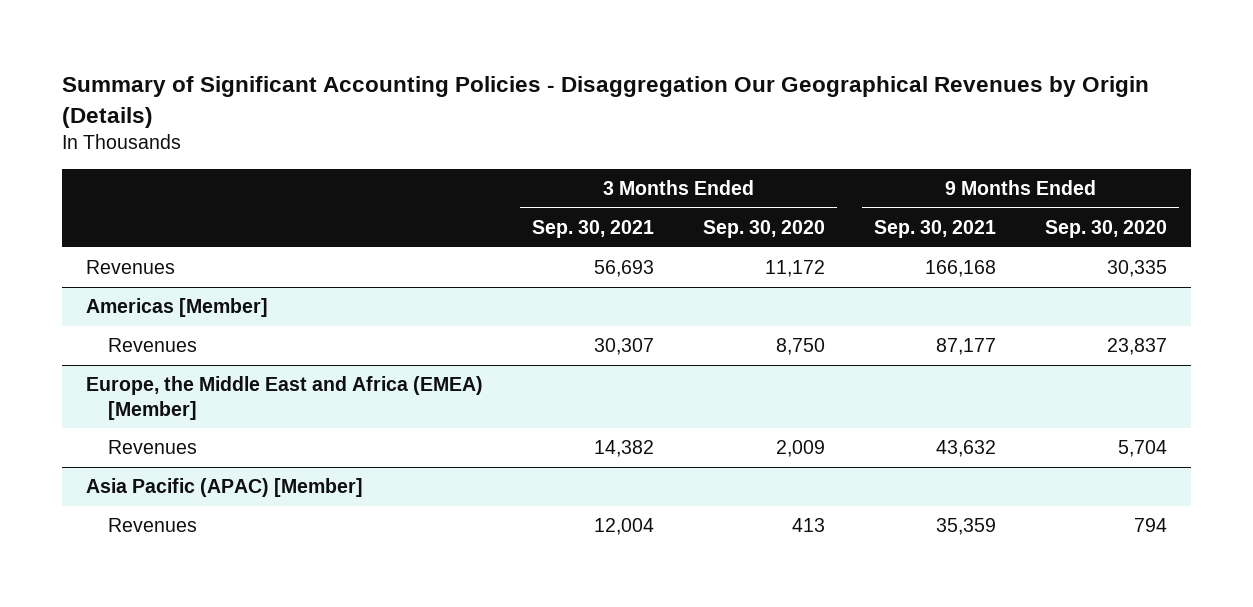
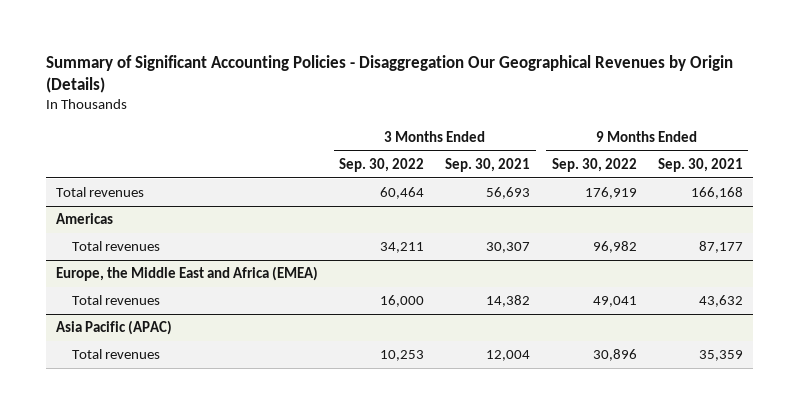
[703,220,826,239] Sep. 30, 2020 -> none
[1044,220,1167,239] Sep. 30, 2020 -> none
none -> [339,158,425,173] Sep. 30, 2022
none -> [551,158,637,173] Sep. 30, 2022
[86,260,176,275] Revenues -> [56,187,145,198] Total revenues
[86,298,269,318] Americas [Member] -> [56,213,114,225] Americas
[108,338,198,353] Revenues -> [72,241,161,252] Total revenues
[86,376,484,420] Europe, the Middle East and Africa (EMEA) [Member] -> [56,266,319,282] Europe, the Middle East and Africa (EMEA)
[108,440,198,455] Revenues -> [72,295,161,306] Total revenues
[86,478,364,498] Asia Pacific (APAC) [Member] -> [56,320,173,336] Asia Pacific (APAC)
[108,518,198,533] Revenues -> [72,349,161,360] Total revenues

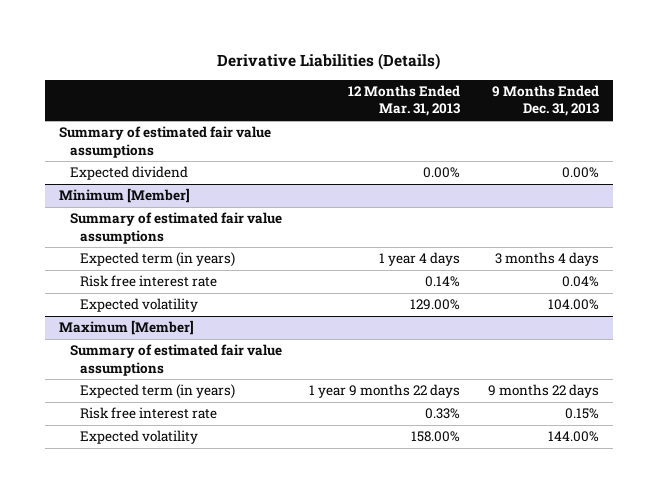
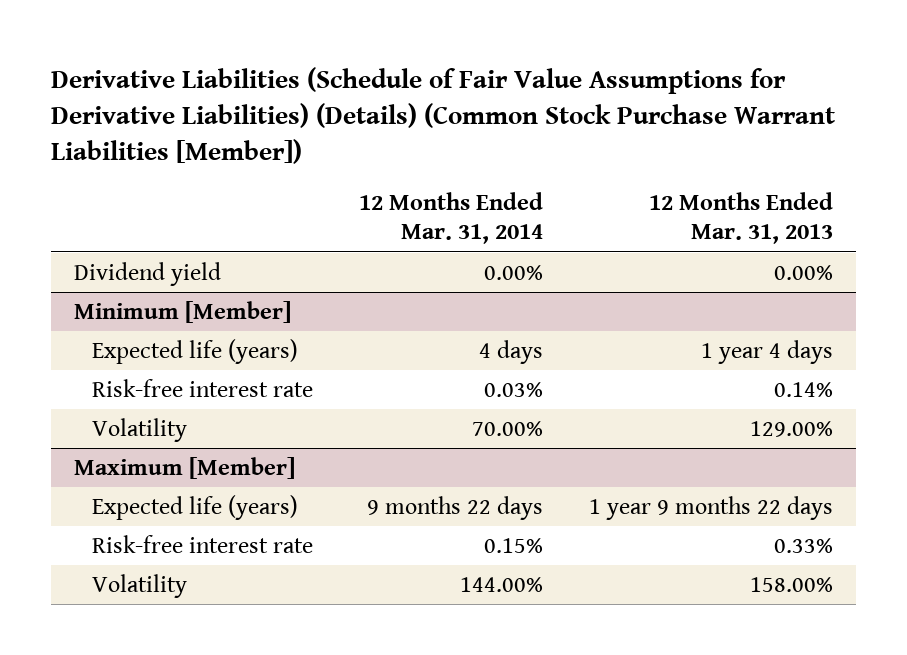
[217,53,441,71] Derivative Liabilities (Details) -> [51,66,836,165] Derivative Liabilities (Schedule of Fair Value Assumptions for Derivative Liabilities) (Details) (Common Stock Purchase Warrant Liabilities [Member])
[492,85,600,117] 9 Months Ended Dec. 31, 2013 -> none
none -> [358,192,543,245] 12 Months Ended Mar. 31, 2014
[59,126,272,158] Summary of estimated fair value assumptions -> none
[69,166,188,181] Expected dividend -> [74,261,222,286] Dividend yield
[69,212,282,244] Summary of estimated fair value assumptions -> none
[79,252,235,268] Expected term (in years) -> [91,338,298,364] Expected life (years)
[79,275,217,288] Risk free interest rate -> [91,378,313,397] Risk-free interest rate
[79,298,198,313] Expected volatility -> [91,417,187,442] Volatility
[69,344,282,376] Summary of estimated fair value assumptions -> none
[79,384,235,400] Expected term (in years) -> [91,494,298,520] Expected life (years)
[79,407,217,420] Risk free interest rate -> [91,534,313,553] Risk-free interest rate
[79,430,198,445] Expected volatility -> [91,573,187,598] Volatility

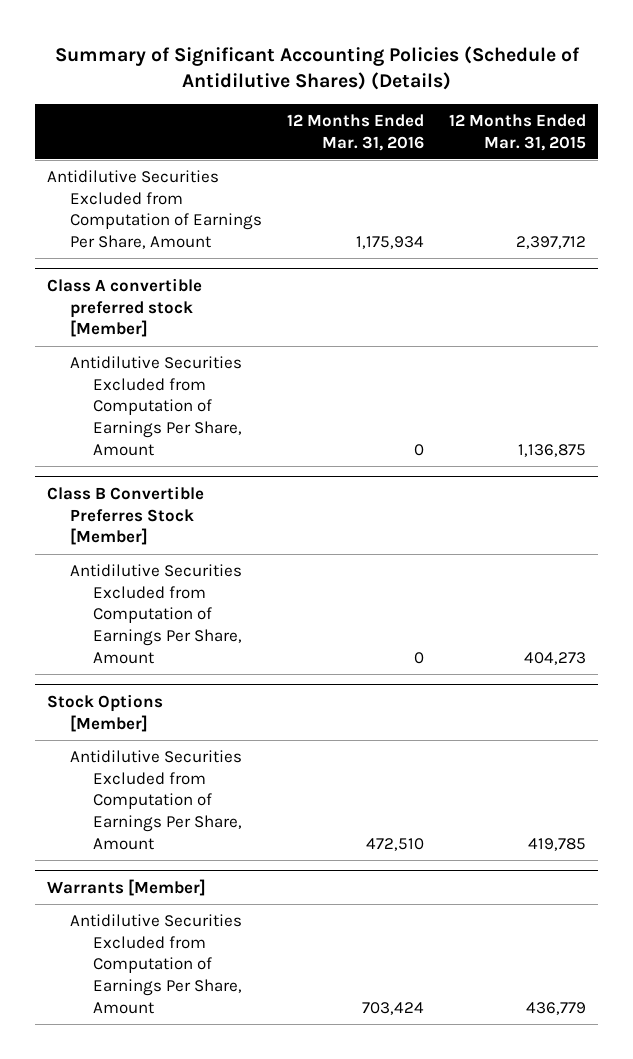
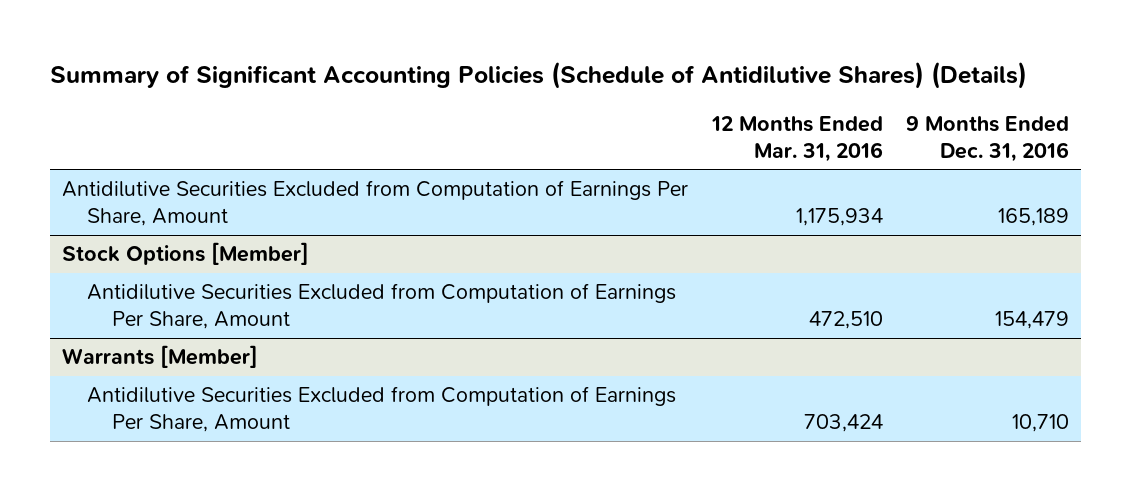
[448,113,586,151] 12 Months Ended Mar. 31, 2015 -> none
none -> [906,115,1070,162] 9 Months Ended Dec. 31, 2016
[47,277,203,338] Class A convertible preferred stock [Member] -> none
[70,355,243,457] Antidilutive Securities Excluded from Computation of Earnings Per Share, Amount -> none
[47,485,205,546] Class B Convertible Preferres Stock [Member] -> none
[70,563,243,665] Antidilutive Securities Excluded from Computation of Earnings Per Share, Amount -> none

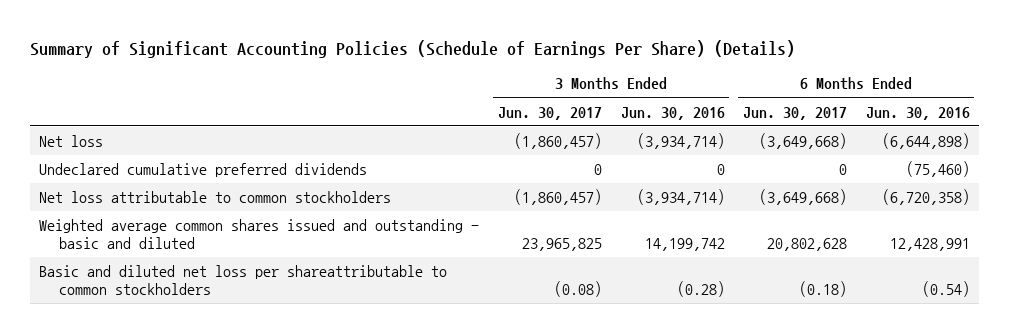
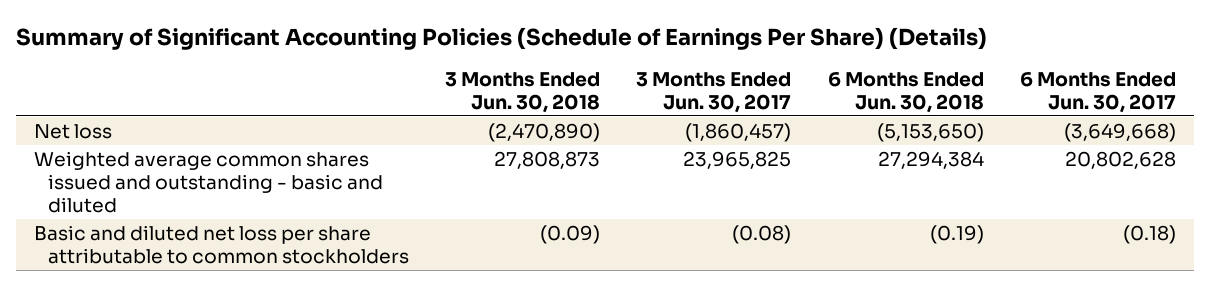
[620,106,725,120] Jun. 30, 2016 -> none
[865,106,970,120] Jun. 30, 2016 -> none
none -> [444,71,600,113] 3 Months Ended Jun. 30, 2018
none -> [827,71,984,113] 6 Months Ended Jun. 30, 2018
[39,163,368,178] Undeclared cumulative preferred dividends -> none
[39,191,392,204] Net loss attributable to common stockholders -> none
[39,265,448,296] Basic and diluted net loss per shareattributable to common stockholders -> [33,225,409,264] Basic and diluted net loss per share attributable to common stockholders

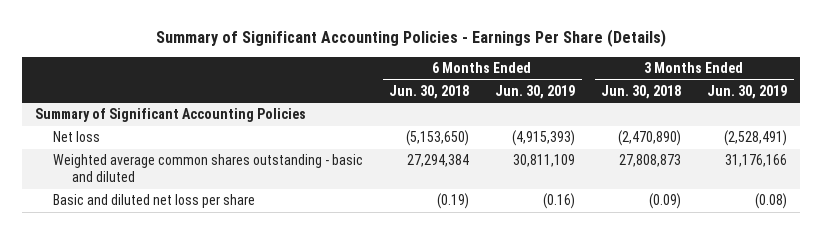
[15,27,987,51] Summary of Significant Accounting Policies (Schedule of Earnings Per Share) (Details) -> [156,29,667,48] Summary of Significant Accounting Policies - Earnings Per Share (Details)
[636,71,792,113] 3 Months Ended Jun. 30, 2017 -> none
[1019,71,1176,113] 6 Months Ended Jun. 30, 2017 -> none
none -> [495,84,576,99] Jun. 30, 2019
none -> [707,84,788,99] Jun. 30, 2019
none -> [34,108,306,123] Summary of Significant Accounting Policies
[33,151,383,213] Weighted average common shares issued and outstanding - basic and diluted -> [53,154,364,183] Weighted average common shares outstanding - basic and diluted
[33,225,409,264] Basic and diluted net loss per share attributable to common stockholders -> [53,194,256,209] Basic and diluted net loss per share

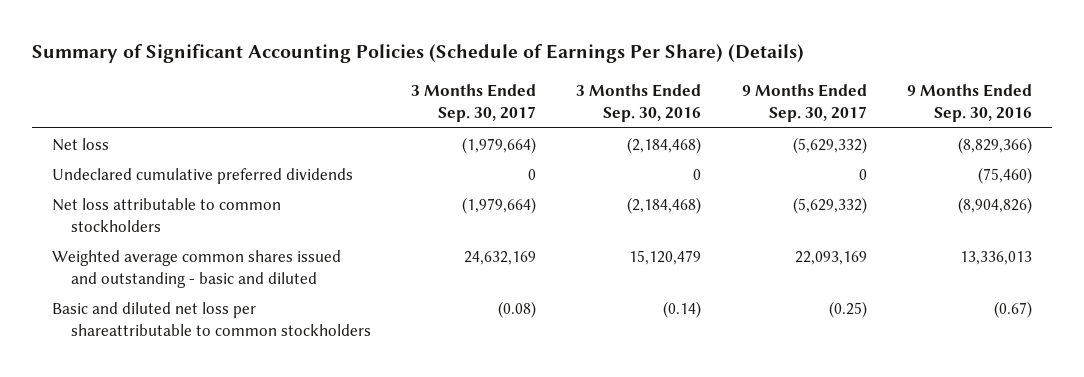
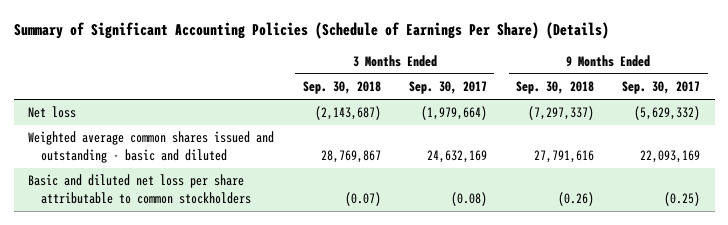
[576,84,702,123] 3 Months Ended Sep. 30, 2016 -> none
[906,84,1032,123] 9 Months Ended Sep. 30, 2016 -> none
none -> [302,81,381,95] Sep. 30, 2018
none -> [515,81,594,95] Sep. 30, 2018
[51,167,353,184] Undeclared cumulative preferred dividends -> none
[51,197,281,232] Net loss attributable to common stockholders -> none
[51,301,371,336] Basic and diluted net loss per shareattributable to common stockholders -> [27,174,251,204] Basic and diluted net loss per share attributable to common stockholders

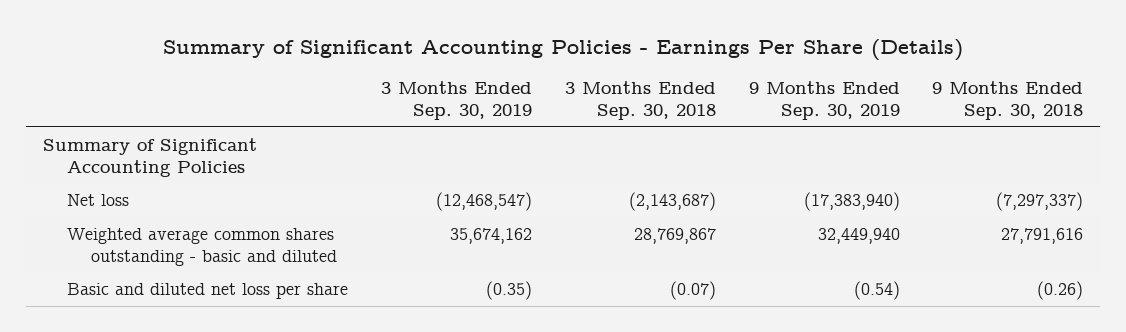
[13,21,609,39] Summary of Significant Accounting Policies (Schedule of Earnings Per Share) (Details) -> [163,38,964,61] Summary of Significant Accounting Policies - Earnings Per Share (Details)
[409,81,488,95] Sep. 30, 2017 -> none
[622,81,701,95] Sep. 30, 2017 -> none
none -> [380,81,532,121] 3 Months Ended Sep. 30, 2019
none -> [748,81,900,121] 9 Months Ended Sep. 30, 2019
none -> [42,137,257,177] Summary of Significant Accounting Policies
[27,131,274,163] Weighted average common shares issued and outstanding - basic and diluted -> [67,227,338,266] Weighted average common shares outstanding - basic and diluted
[27,174,251,204] Basic and diluted net loss per share attributable to common stockholders -> [67,282,349,299] Basic and diluted net loss per share

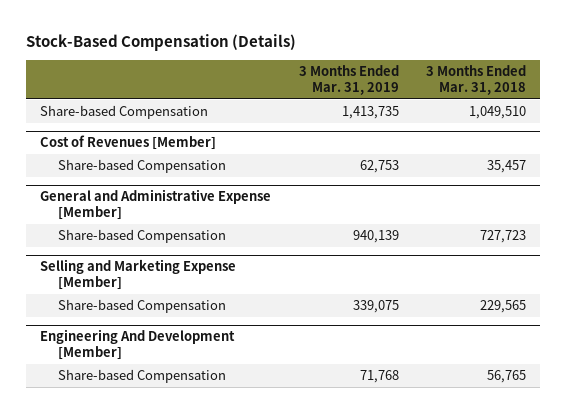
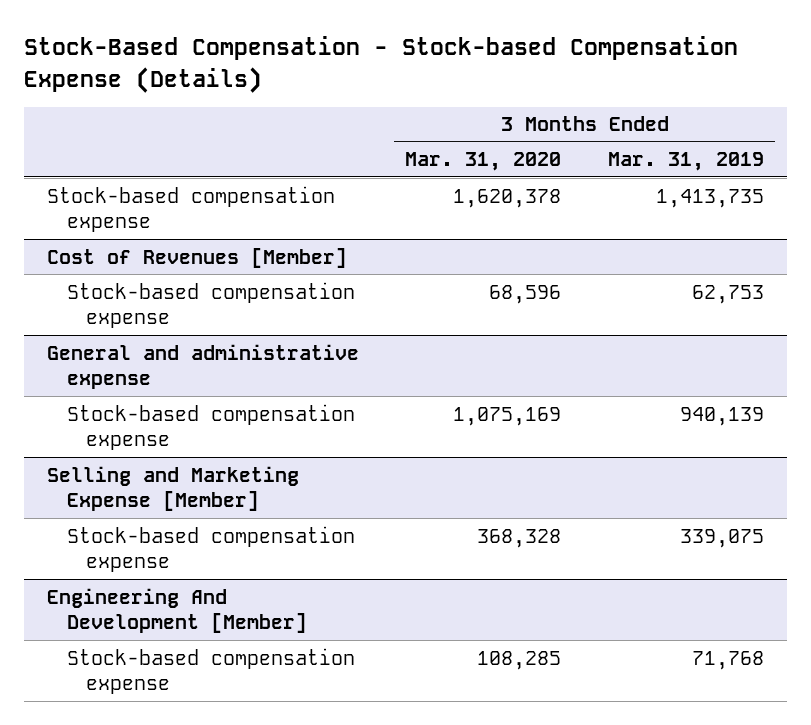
[26,33,297,51] Stock-Based Compensation (Details) -> [23,36,738,93] Stock-Based Compensation - Stock-based Compensation Expense (Details)
[426,64,527,95] 3 Months Ended Mar. 31, 2018 -> none
none -> [405,152,562,172] Mar. 31, 2020
[40,105,209,120] Share-based Compensation -> [47,185,336,233] Stock-based compensation expense
[58,159,227,174] Share-based Compensation -> [66,281,355,329] Stock-based compensation expense
[40,189,272,221] General and Administrative Expense [Member] -> [47,343,360,390] General and administrative expense
[58,229,227,244] Share-based Compensation -> [66,403,355,451] Stock-based compensation expense
[58,299,227,314] Share-based Compensation -> [66,525,355,573] Stock-based compensation expense
[58,369,227,384] Share-based Compensation -> [66,647,355,695] Stock-based compensation expense

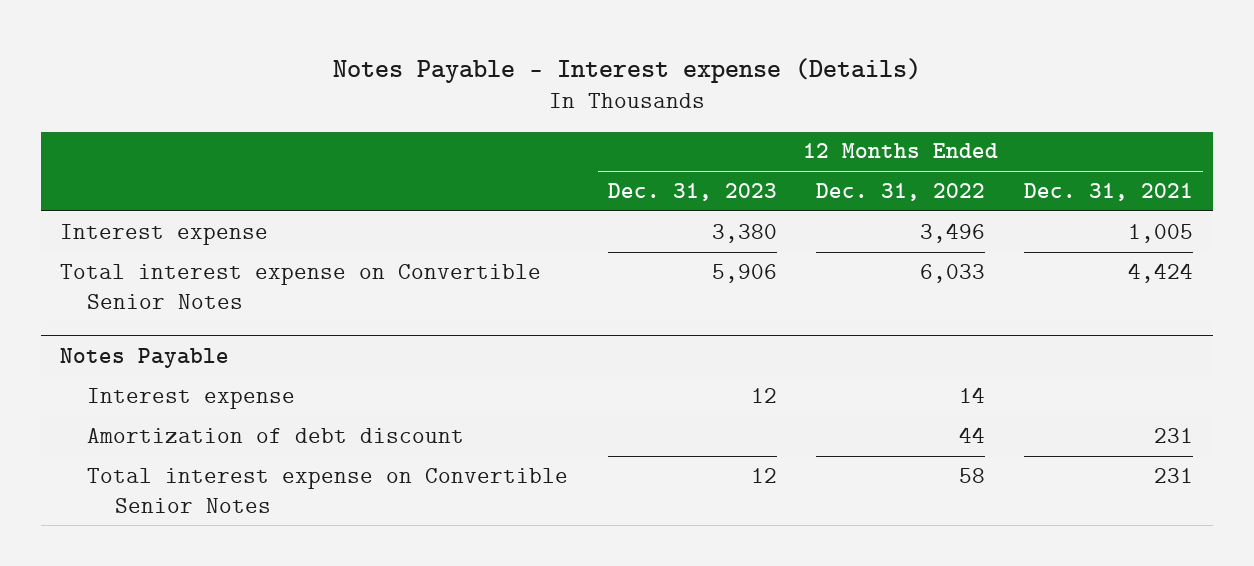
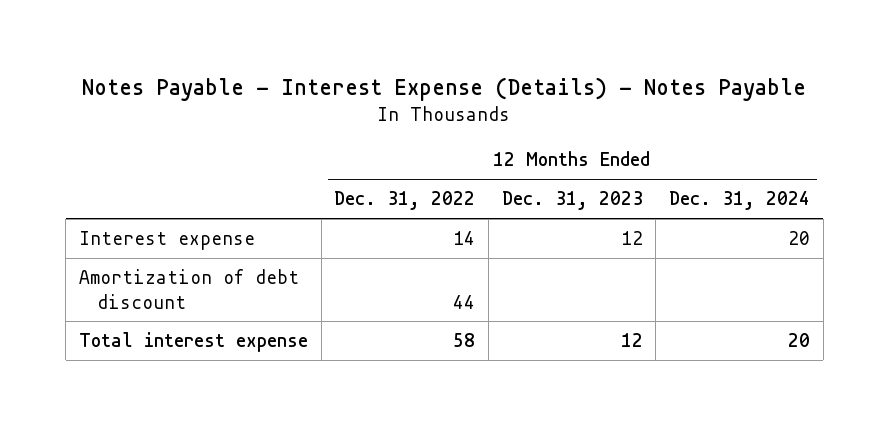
[332,57,921,83] Notes Payable - Interest expense (Details) -> [82,77,807,102] Notes Payable - Interest Expense (Details) - Notes Payable
[1024,183,1194,202] Dec. 31, 2021 -> none
none -> [669,191,811,211] Dec. 31, 2024
[60,223,269,245] Interest expense -> none
[60,263,542,309] Total interest expense on Convertible Senior Notes -> none
[60,347,230,368] Notes Payable -> none
[87,467,569,513] Total interest expense on Convertible Senior Notes -> [78,332,308,353] Total interest expense

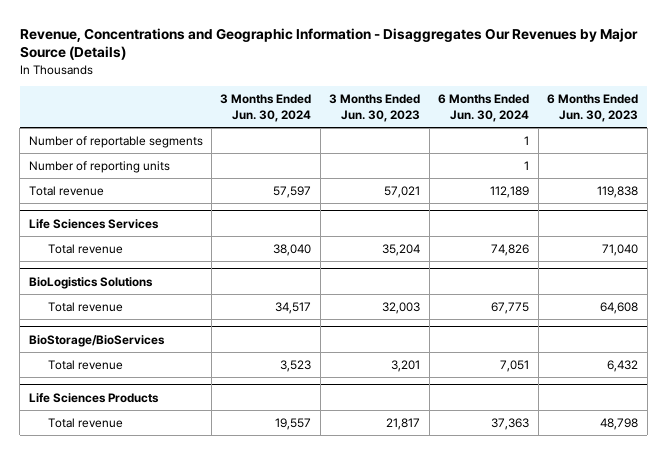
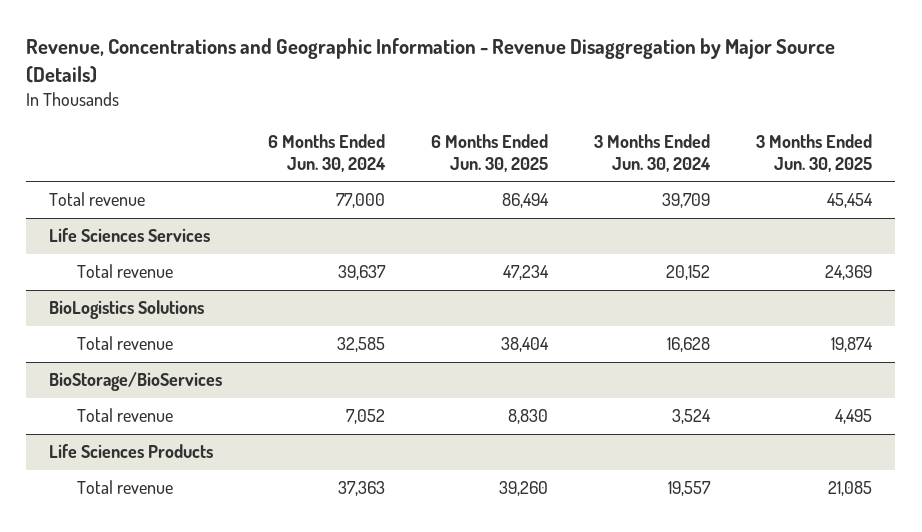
[19,27,638,61] Revenue, Concentrations and Geographic Information - Disaggregates Our Revenues by Major Source (Details) -> [26,38,836,83] Revenue, Concentrations and Geographic Information - Revenue Disaggregation by Major Source (Details)
[329,94,421,122] 3 Months Ended Jun. 30, 2023 -> none
[547,94,639,122] 6 Months Ended Jun. 30, 2023 -> none
none -> [431,133,549,172] 6 Months Ended Jun. 30, 2025
none -> [756,133,873,172] 3 Months Ended Jun. 30, 2025
[28,136,203,149] Number of reportable segments -> none
[28,161,170,174] Number of reporting units -> none
[273,186,312,199] 57,597 -> [662,193,711,209] 39,709
[490,186,530,199] 112,189 -> [336,193,386,209] 77,000
[273,244,312,257] 38,040 -> [666,265,711,281] 20,152
[491,244,530,257] 74,826 -> [338,265,387,281] 39,637
[275,302,312,315] 34,517 -> [667,337,711,353] 16,628
[491,302,530,315] 67,775 -> [337,337,386,353] 32,585
[280,360,312,373] 3,523 -> [672,409,712,425] 3,524
[500,360,530,373] 7,051 -> [346,409,386,425] 7,052

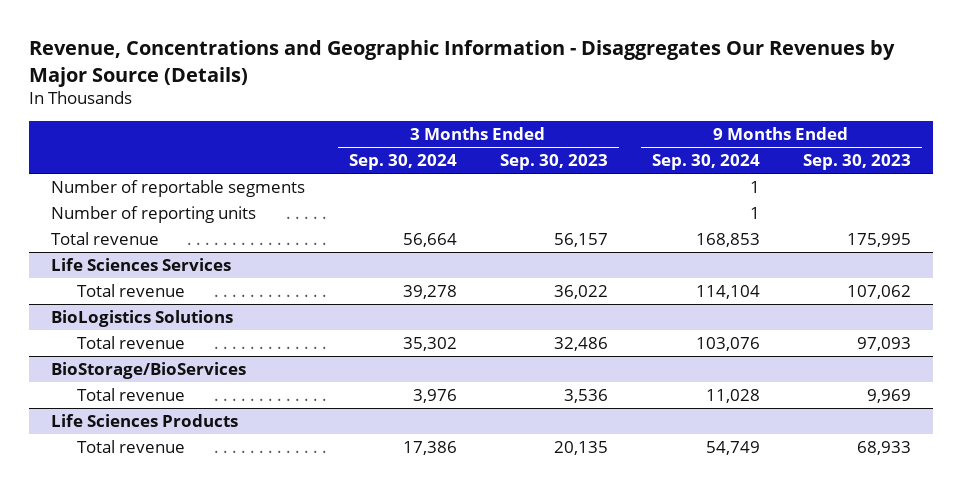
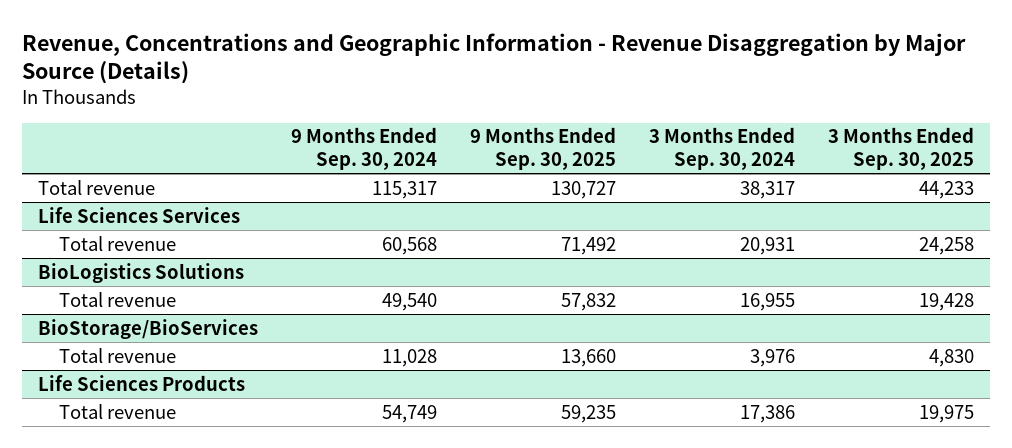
[29,40,896,87] Revenue, Concentrations and Geographic Information - Disaggregates Our Revenues by Major Source (Details) -> [21,32,966,85] Revenue, Concentrations and Geographic Information - Revenue Disaggregation by Major Source (Details)
[500,154,609,171] Sep. 30, 2023 -> none
[802,154,911,171] Sep. 30, 2023 -> none
none -> [470,127,617,171] 9 Months Ended Sep. 30, 2025
none -> [827,127,974,171] 3 Months Ended Sep. 30, 2025
[51,180,306,198] Number of reportable segments -> none
[51,206,257,224] Number of reporting units -> none
[402,233,457,248] 56,664 -> [739,180,795,199] 38,317
[695,233,760,248] 168,853 -> [372,180,438,199] 115,317
[402,285,457,300] 39,278 -> [739,236,795,255] 20,931
[695,285,760,300] 114,104 -> [382,236,438,255] 60,568
[402,337,457,352] 35,302 -> [739,292,795,311] 16,955
[695,337,760,352] 103,076 -> [382,292,438,311] 49,540

